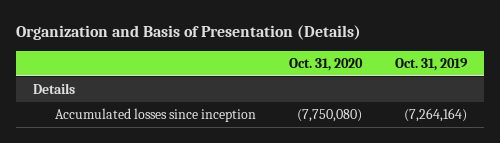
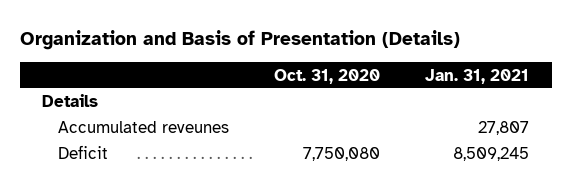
[395,57,469,71] Oct. 31, 2019 -> none
none -> [425,68,530,84] Jan. 31, 2021
[54,107,256,122] Accumulated losses since inception -> none
none -> [58,121,230,134] Accumulated reveunes
none -> [58,145,109,160] Deficit

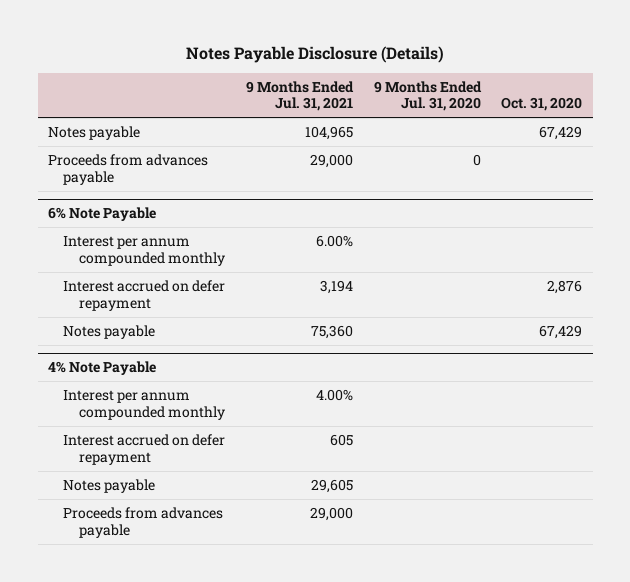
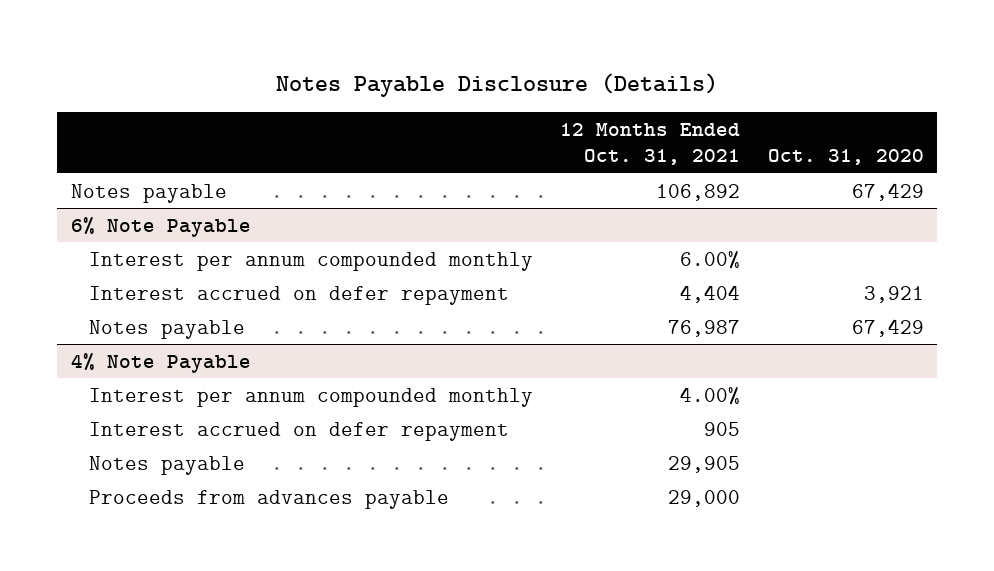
[245,80,354,112] 9 Months Ended Jul. 31, 2021 -> none
[373,80,482,112] 9 Months Ended Jul. 31, 2020 -> none
none -> [560,122,741,166] 12 Months Ended Oct. 31, 2021
[47,153,208,185] Proceeds from advances payable -> none
[547,279,583,294] 2,876 -> [863,285,924,303] 3,921

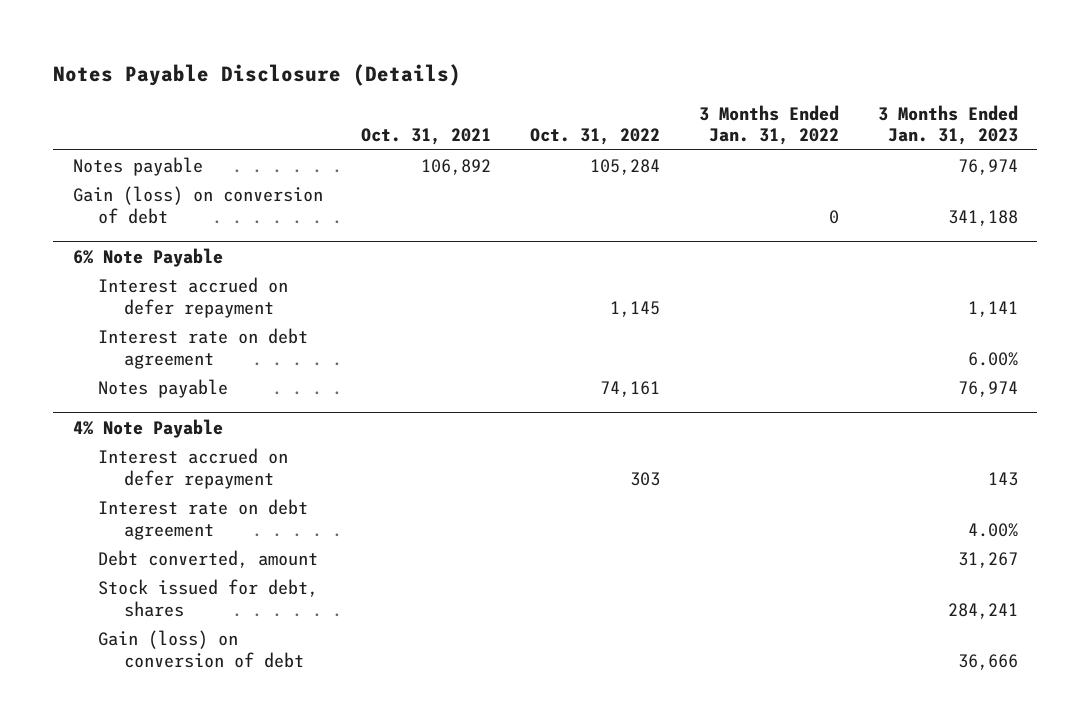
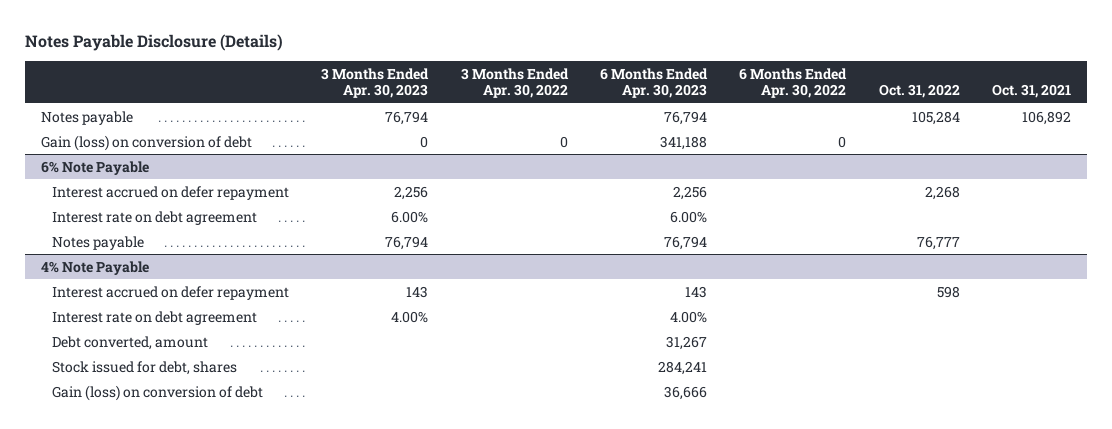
[698,104,839,146] 3 Months Ended Jan. 31, 2022 -> none
[877,104,1018,146] 3 Months Ended Jan. 31, 2023 -> none
none -> [321,67,430,99] 3 Months Ended Apr. 30, 2023
none -> [460,67,569,99] 3 Months Ended Apr. 30, 2022
none -> [599,67,708,99] 6 Months Ended Apr. 30, 2023
none -> [739,67,848,99] 6 Months Ended Apr. 30, 2022
[610,300,661,317] 1,145 -> [924,185,960,200] 2,268
[600,380,661,397] 74,161 -> [916,235,960,250] 76,777
[630,471,661,486] 303 -> [936,285,960,298] 598

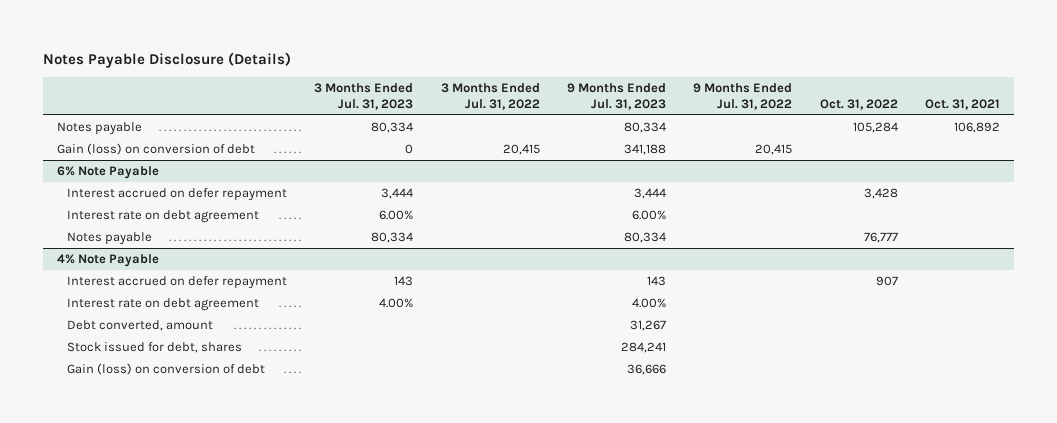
[321,67,430,99] 3 Months Ended Apr. 30, 2023 -> none
[460,67,569,99] 3 Months Ended Apr. 30, 2022 -> none
[599,67,708,99] 6 Months Ended Apr. 30, 2023 -> none
[739,67,848,99] 6 Months Ended Apr. 30, 2022 -> none
none -> [314,82,414,111] 3 Months Ended Jul. 31, 2023
none -> [440,82,540,111] 3 Months Ended Jul. 31, 2022
none -> [566,82,666,111] 9 Months Ended Jul. 31, 2023
none -> [693,82,793,111] 9 Months Ended Jul. 31, 2022
[924,185,960,200] 2,268 -> [863,188,898,200] 3,428
[936,285,960,298] 598 -> [875,276,898,287] 907

